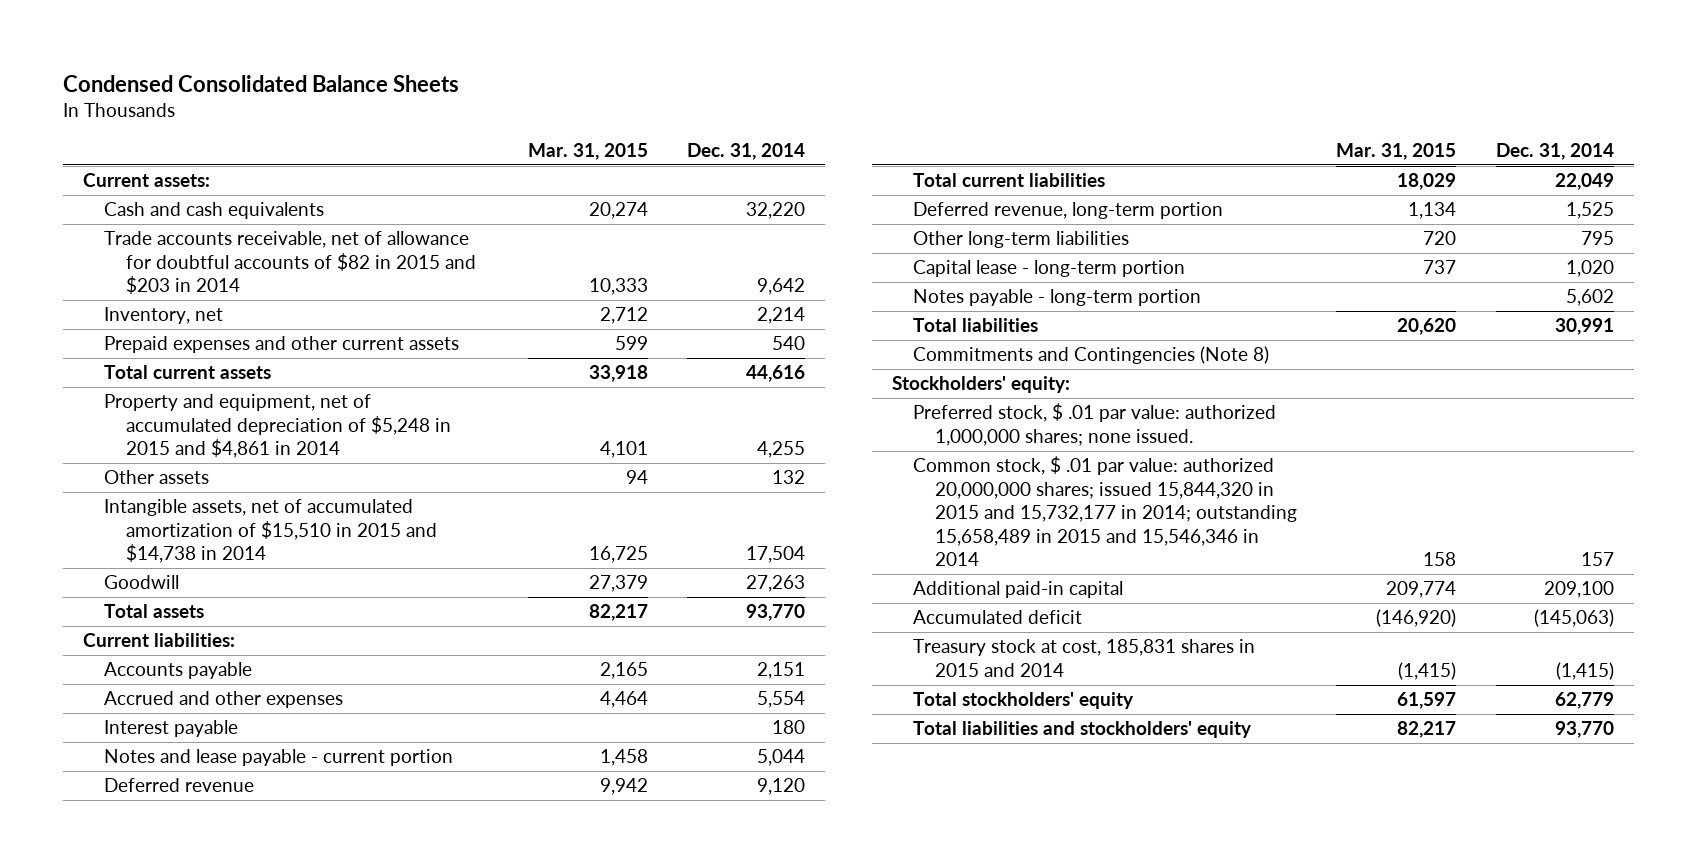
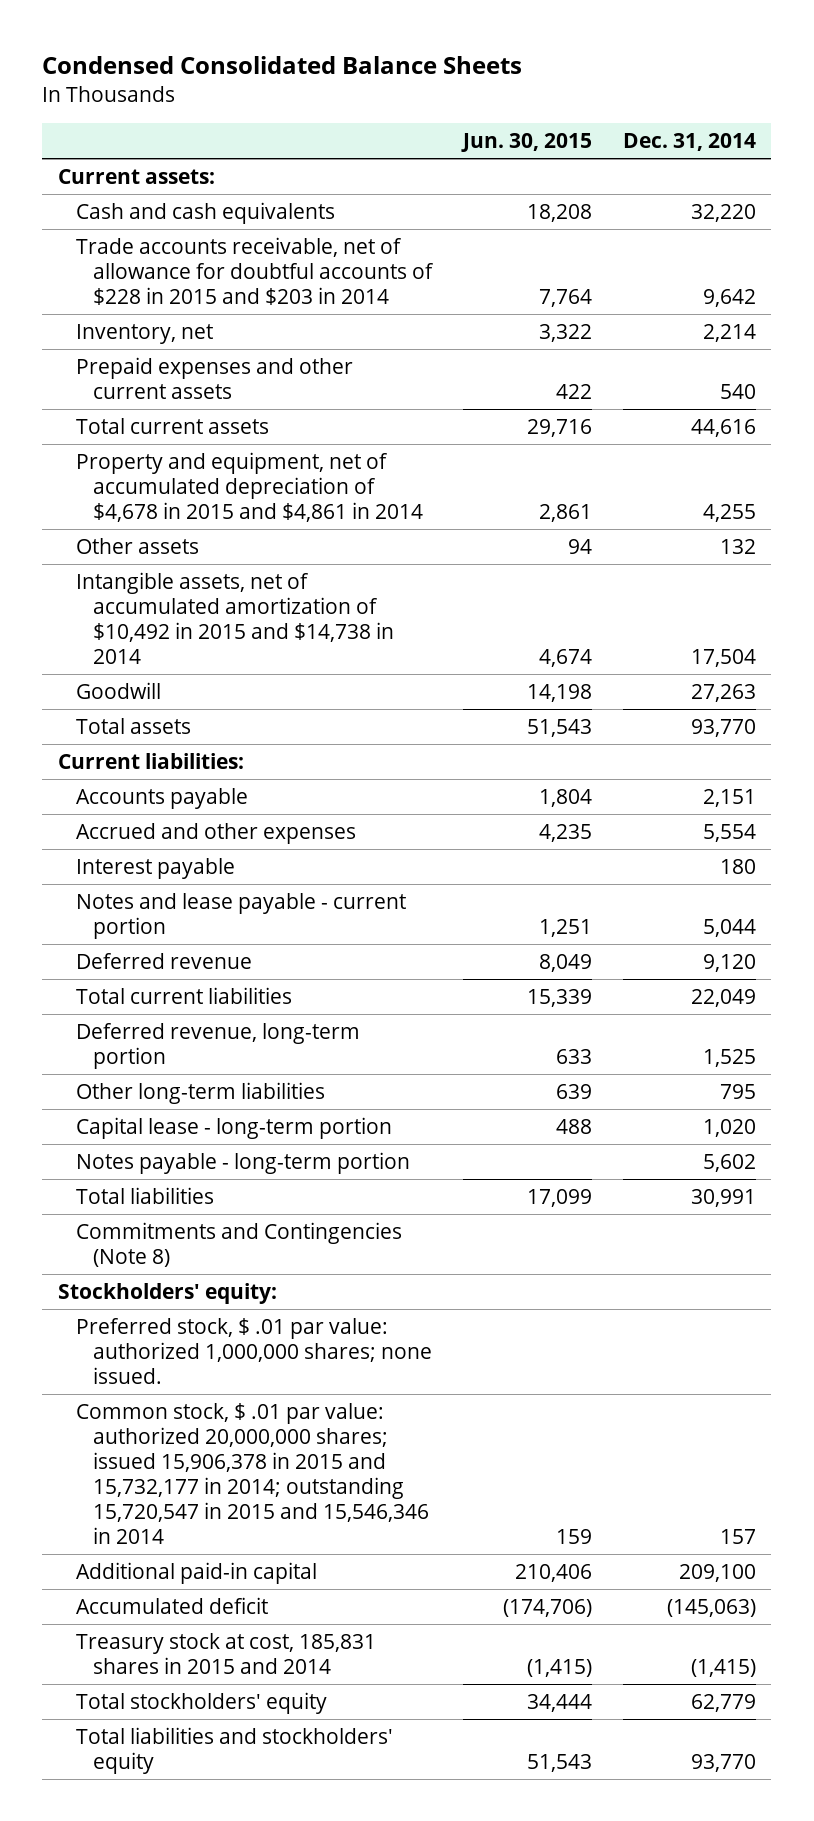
[527,142,648,160] Mar. 31, 2015 -> none
none -> [461,132,593,152] Jun. 30, 2015
[104,231,477,295] Trade accounts receivable, net of allowance for doubtful accounts of $82 in 2015 and $203 in 2014 -> [75,236,435,305] Trade accounts receivable, net of allowance for doubtful accounts of $228 in 2015 and $203 in 2014
[104,394,452,459] Property and equipment, net of accumulated depreciation of $5,248 in 2015 and $4,861 in 2014 -> [75,451,424,522] Property and equipment, net of accumulated depreciation of $4,678 in 2015 and $4,861 in 2014
[104,499,438,564] Intangible assets, net of accumulated amortization of $15,510 in 2015 and $14,738 in 2014 -> [75,571,395,664] Intangible assets, net of accumulated amortization of $10,492 in 2015 and $14,738 in 2014
[913,456,1297,566] Common stock, $ .01 par value: authorized 20,000,000 shares; issued 15,844,320 in 2015 and 15,732,177 in 2014; outstanding 15,658,489 in 2015 and 15,546,346 in 2014 -> [75,1402,430,1544] Common stock, $ .01 par value: authorized 20,000,000 shares; issued 15,906,378 in 2015 and 15,732,177 in 2014; outstanding 15,720,547 in 2015 and 15,546,346 in 2014

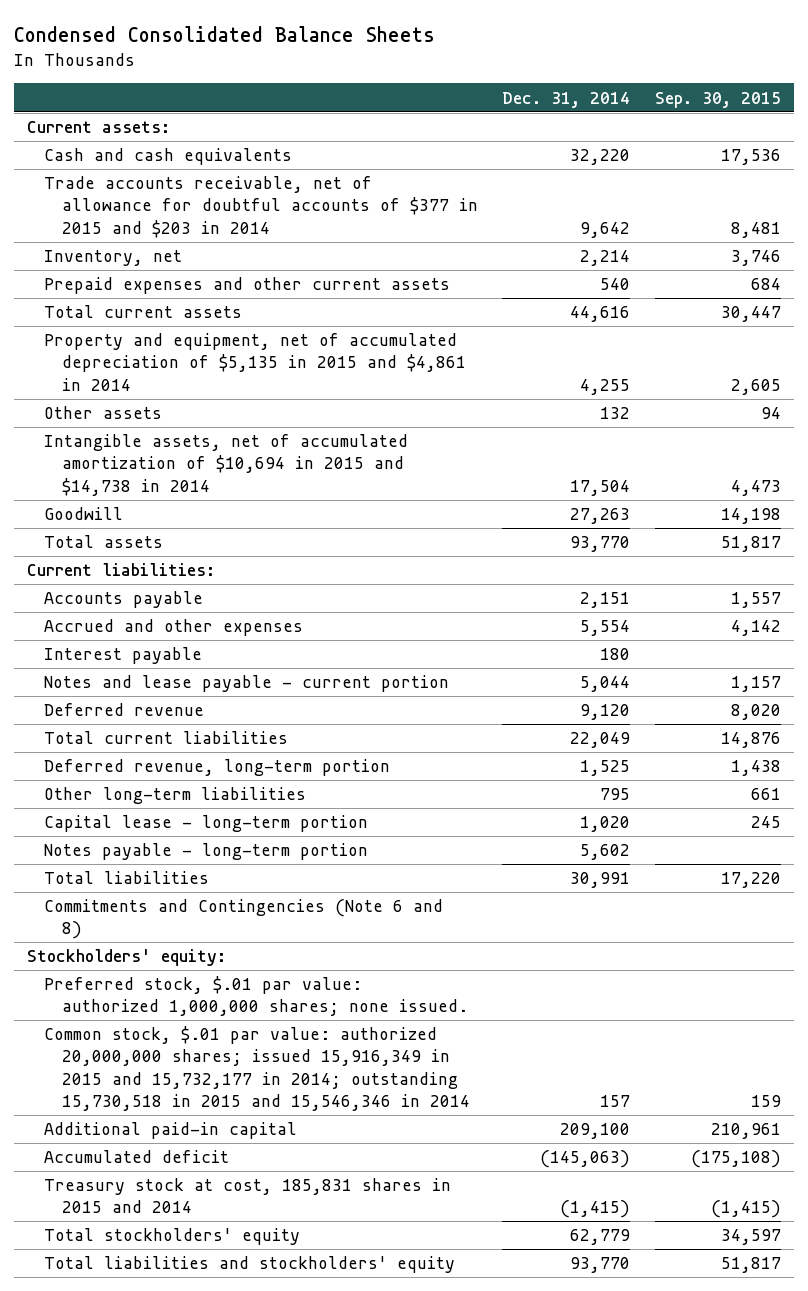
[461,132,593,152] Jun. 30, 2015 -> none
none -> [655,91,782,108] Sep. 30, 2015
[75,236,435,305] Trade accounts receivable, net of allowance for doubtful accounts of $228 in 2015 and $203 in 2014 -> [44,176,478,238] Trade accounts receivable, net of allowance for doubtful accounts of $377 in 2015 and $203 in 2014
[75,451,424,522] Property and equipment, net of accumulated depreciation of $4,678 in 2015 and $4,861 in 2014 -> [44,333,466,391] Property and equipment, net of accumulated depreciation of $5,135 in 2015 and $4,861 in 2014
[75,571,395,664] Intangible assets, net of accumulated amortization of $10,492 in 2015 and $14,738 in 2014 -> [44,434,409,496] Intangible assets, net of accumulated amortization of $10,694 in 2015 and $14,738 in 2014
[75,1221,402,1267] Commitments and Contingencies (Note 8) -> [44,899,444,940] Commitments and Contingencies (Note 6 and 8)
[75,1317,433,1384] Preferred stock, $ .01 par value: authorized 1,000,000 shares; none issued. -> [44,976,468,1017] Preferred stock, $.01 par value: authorized 1,000,000 shares; none issued.
[75,1402,430,1544] Common stock, $ .01 par value: authorized 20,000,000 shares; issued 15,906,378 in 2015 and 15,732,177 in 2014; outstanding 15,720,547 in 2015 and 15,546,346 in 2014 -> [44,1026,470,1111] Common stock, $.01 par value: authorized 20,000,000 shares; issued 15,916,349 in 2015 and 15,732,177 in 2014; outstanding 15,730,518 in 2015 and 15,546,346 in 2014

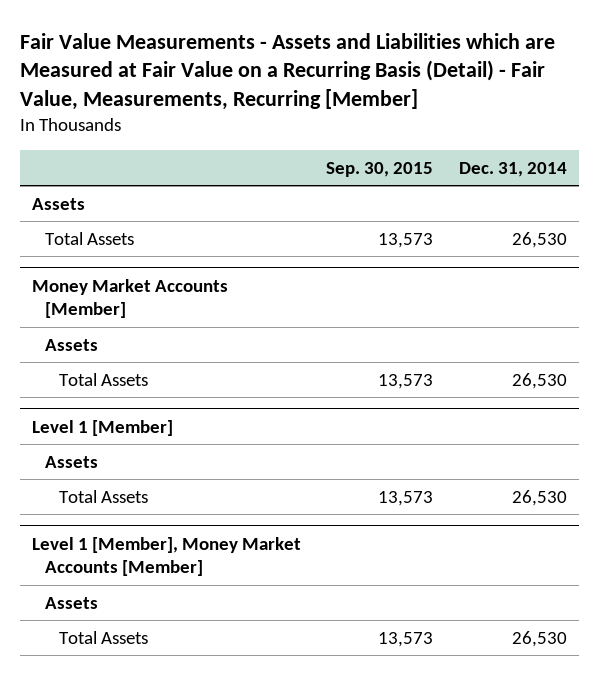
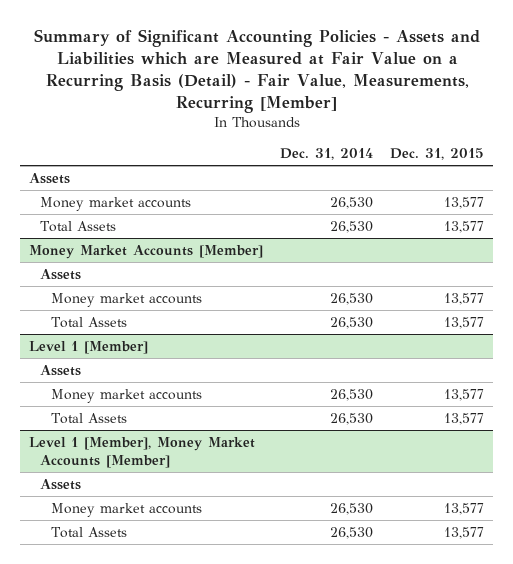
[19,32,555,111] Fair Value Measurements - Assets and Liabilities which are Measured at Fair Value on a Recurring Basis (Detail) - Fair Value, Measurements, Recurring [Member] -> [33,28,480,113] Summary of Significant Accounting Policies - Assets and Liabilities which are Measured at Fair Value on a Recurring Basis (Detail) - Fair Value, Measurements, Recurring [Member]
[326,161,434,177] Sep. 30, 2015 -> none
none -> [390,148,485,161] Dec. 31, 2015
none -> [40,196,192,211] Money market accounts
none -> [51,292,203,307] Money market accounts
none -> [51,388,203,403] Money market accounts
none -> [51,502,203,517] Money market accounts

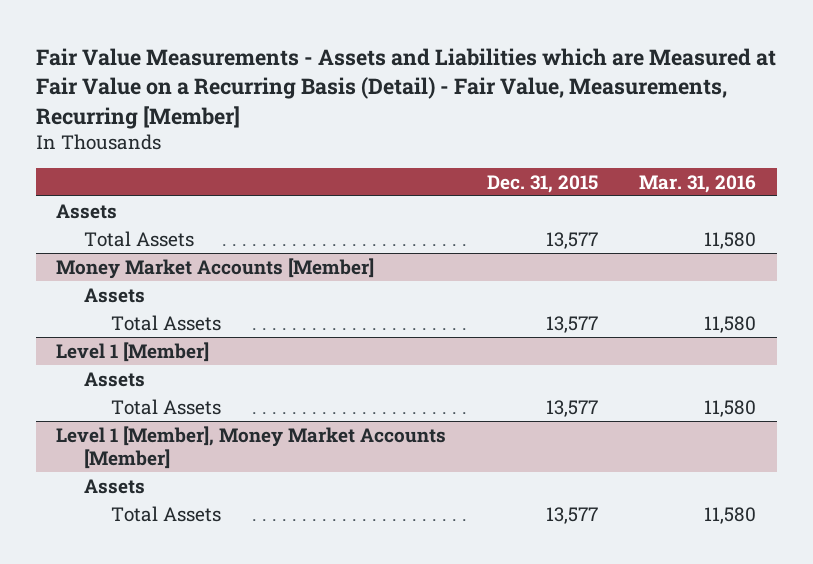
[33,28,480,113] Summary of Significant Accounting Policies - Assets and Liabilities which are Measured at Fair Value on a Recurring Basis (Detail) - Fair Value, Measurements, Recurring [Member] -> [36,48,777,129] Fair Value Measurements - Assets and Liabilities which are Measured at Fair Value on a Recurring Basis (Detail) - Fair Value, Measurements, Recurring [Member]
[280,148,374,161] Dec. 31, 2014 -> none
none -> [639,174,757,193] Mar. 31, 2016
[40,196,192,211] Money market accounts -> none
[51,292,203,307] Money market accounts -> none
[51,388,203,403] Money market accounts -> none
[51,502,203,517] Money market accounts -> none

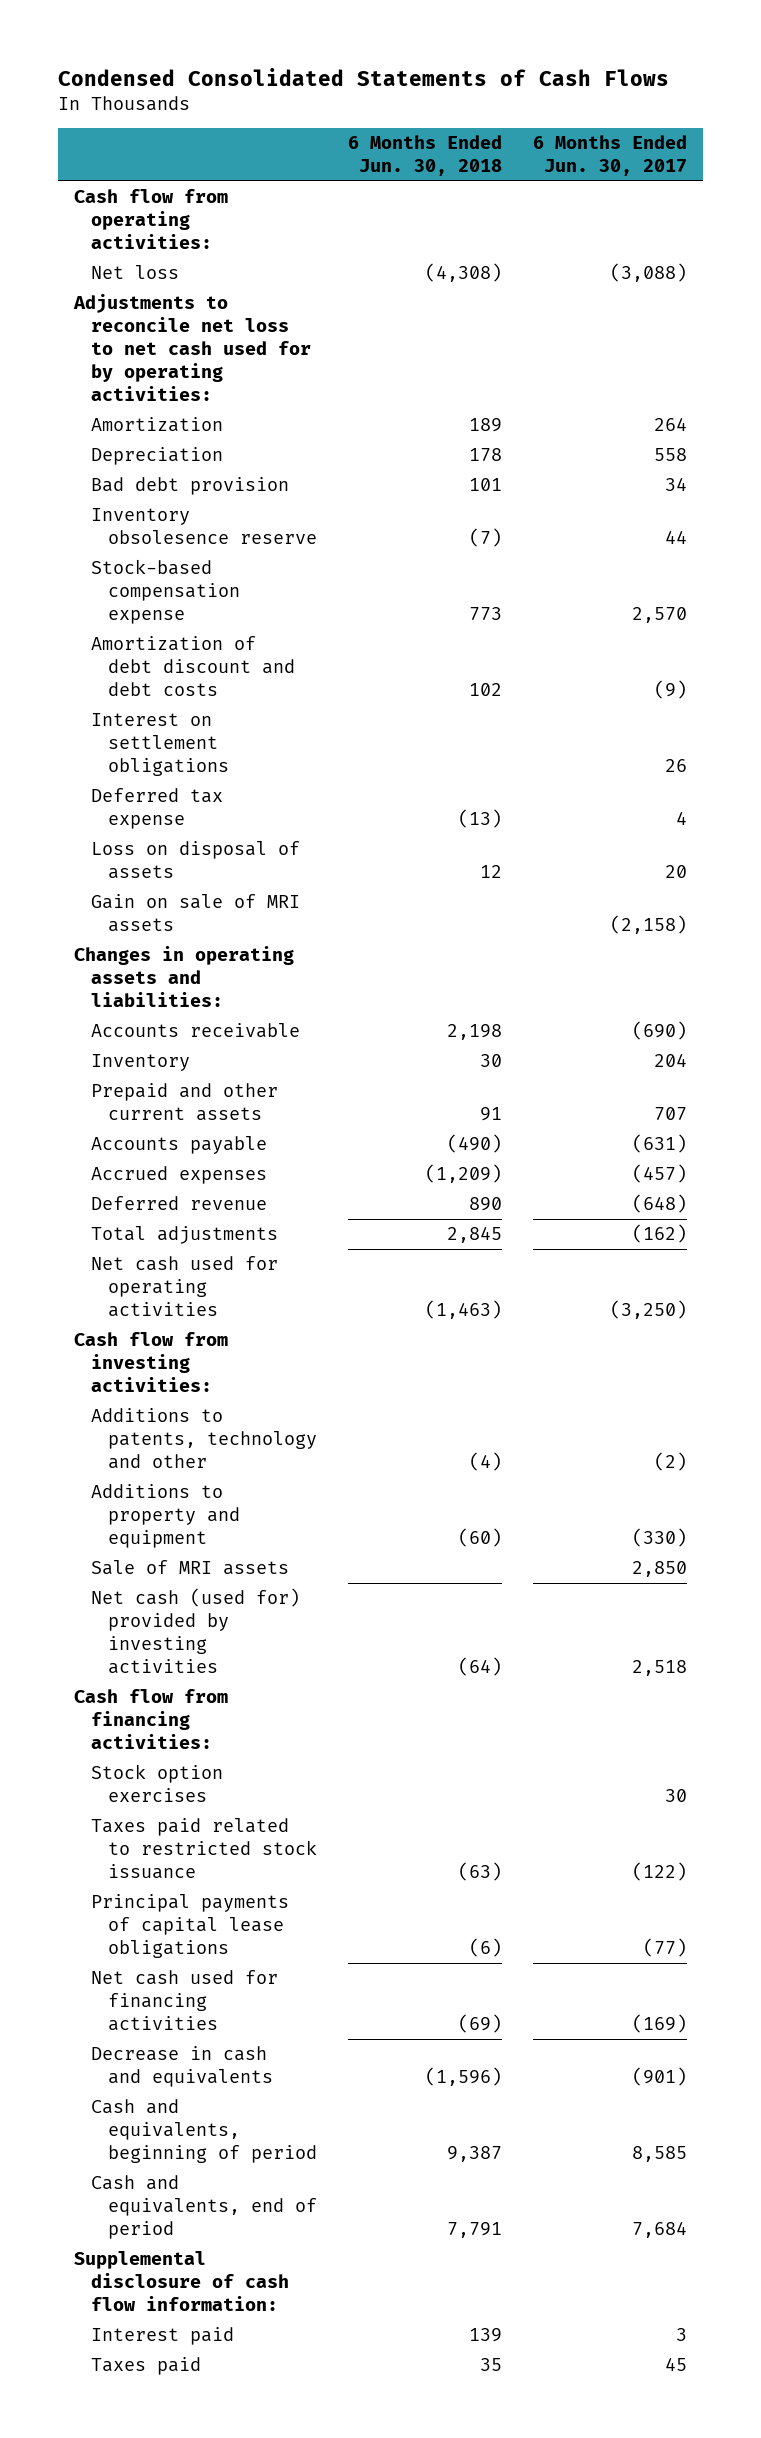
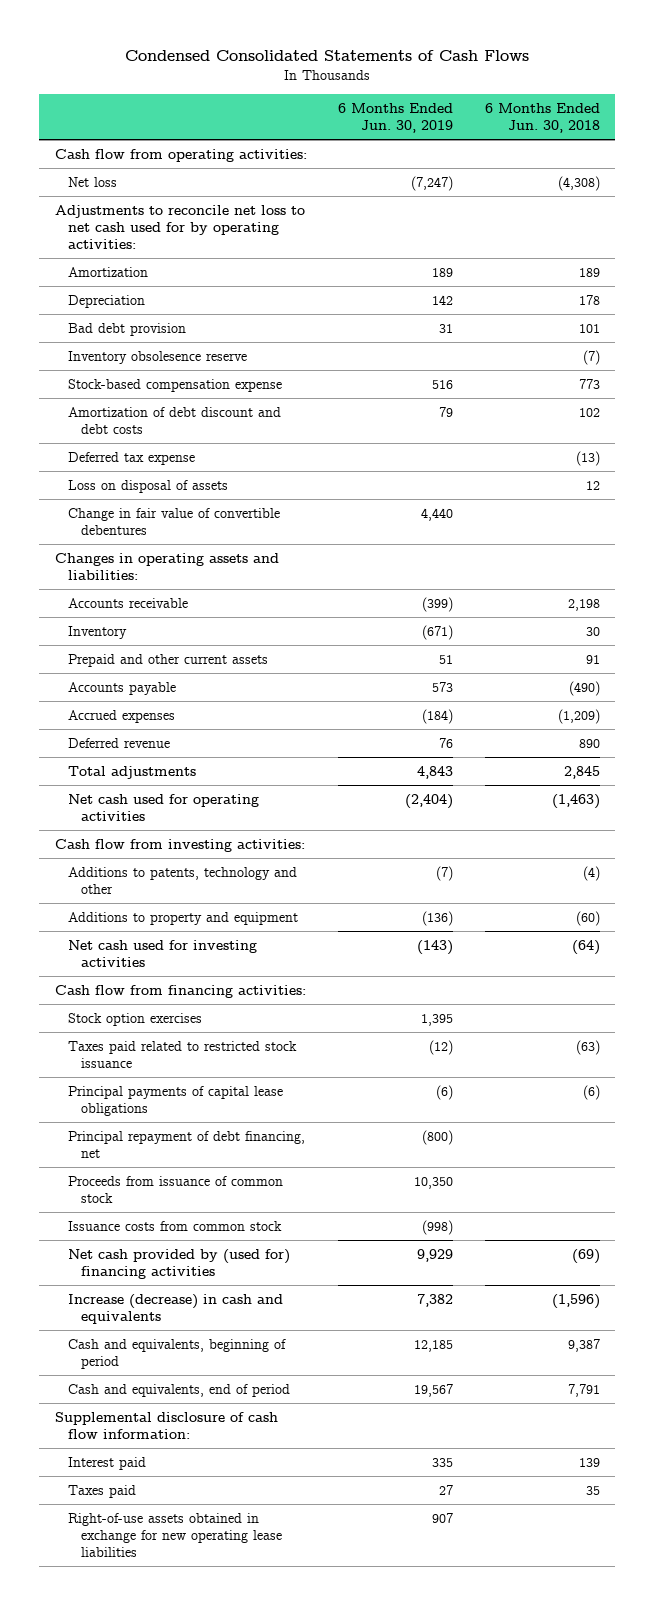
[533,135,688,177] 6 Months Ended Jun. 30, 2017 -> none
none -> [338,102,454,134] 6 Months Ended Jun. 30, 2019
[90,713,230,777] Interest on settlement obligations -> none
[90,894,300,933] Gain on sale of MRI assets -> none
none -> [67,507,280,535] Change in fair value of convertible debentures
[90,1560,289,1576] Sale of MRI assets -> none
[90,1588,300,1675] Net cash (used for) provided by investing activities -> [67,939,257,967] Net cash used for investing activities
none -> [67,1130,305,1158] Principal repayment of debt financing, net
none -> [67,1175,283,1203] Proceeds from issuance of common stock
none -> [67,1220,282,1231] Issuance costs from common stock
[90,1970,278,2032] Net cash used for financing activities -> [67,1248,290,1279] Net cash provided by (used for) financing activities
[90,2046,274,2088] Decrease in cash and equivalents -> [67,1293,283,1324] Increase (decrease) in cash and equivalents
none -> [67,1512,282,1558] Right-of-use assets obtained in exchange for new operating lease liabilities

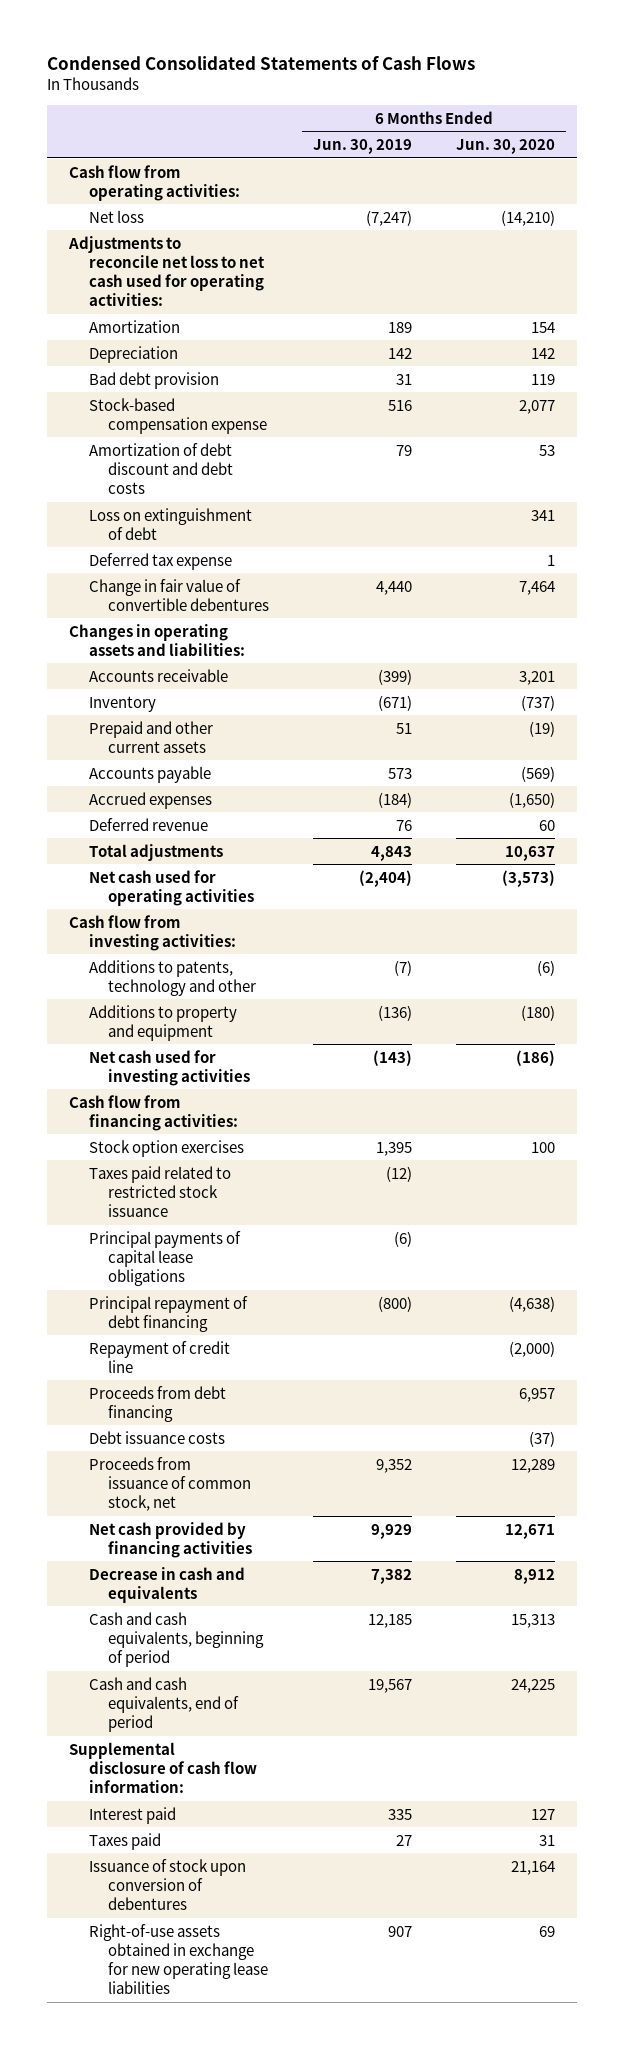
[484,102,600,134] 6 Months Ended Jun. 30, 2018 -> none
none -> [456,139,556,155] Jun. 30, 2020
[54,204,305,250] Adjustments to reconcile net loss to net cash used for by operating activities: -> [68,235,265,307] Adjustments to reconcile net loss to net cash used for operating activities:
[67,350,247,364] Inventory obsolesence reserve -> none
none -> [88,507,252,540] Loss on extinguishment of debt
[67,479,228,493] Loss on disposal of assets -> none
[67,1220,282,1231] Issuance costs from common stock -> none
[67,1130,305,1158] Principal repayment of debt financing, net -> [88,1295,248,1332] Principal repayment of debt financing
none -> [88,1340,230,1373] Repayment of credit line
none -> [88,1385,226,1422] Proceeds from debt financing
none -> [88,1430,225,1444] Debt issuance costs
[67,1175,283,1203] Proceeds from issuance of common stock -> [88,1456,252,1511] Proceeds from issuance of common stock, net
[414,1176,454,1189] 10,350 -> [376,1458,413,1473] 9,352
[67,1248,290,1279] Net cash provided by (used for) financing activities -> [88,1521,253,1558] Net cash provided by financing activities
[67,1293,283,1324] Increase (decrease) in cash and equivalents -> [88,1566,245,1603] Decrease in cash and equivalents
[67,1338,286,1369] Cash and equivalents, beginning of period -> [88,1611,265,1667] Cash and cash equivalents, beginning of period
[67,1383,290,1397] Cash and equivalents, end of period -> [88,1676,240,1732] Cash and cash equivalents, end of period
none -> [88,1858,246,1910] Issuance of stock upon conversion of debentures

